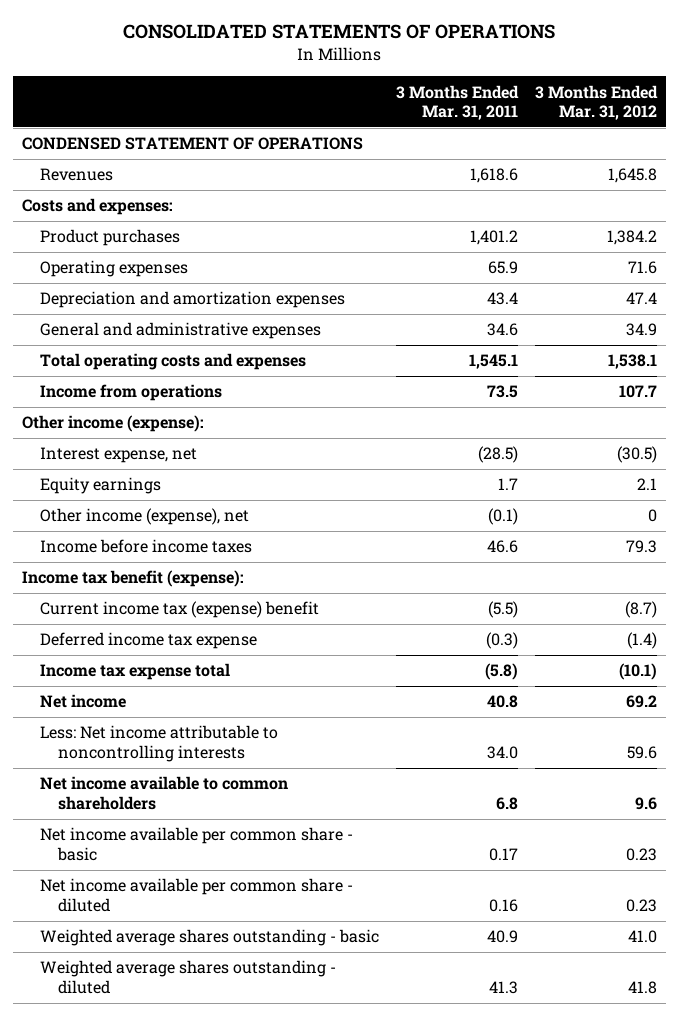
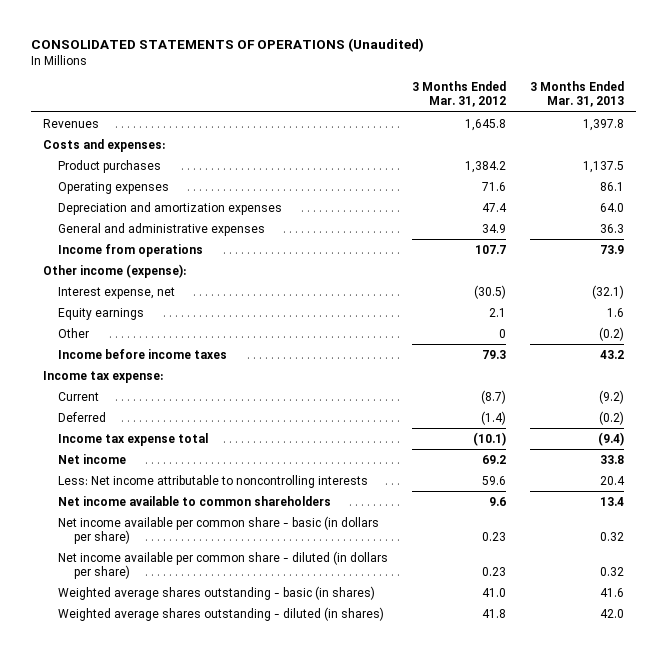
[123,24,556,40] CONSOLIDATED STATEMENTS OF OPERATIONS -> [30,37,424,52] CONSOLIDATED STATEMENTS OF OPERATIONS (Unaudited)
[395,84,519,121] 3 Months Ended Mar. 31, 2011 -> none
none -> [530,81,625,108] 3 Months Ended Mar. 31, 2013
[21,137,363,151] CONDENSED STATEMENT OF OPERATIONS -> none
[39,353,306,371] Total operating costs and expenses -> none
[39,508,249,526] Other income (expense), net -> [58,327,90,338] Other
[21,570,244,588] Income tax benefit (expense): -> [42,370,163,383] Income tax expense:
[39,601,319,619] Current income tax (expense) benefit -> [58,391,100,401] Current
[39,632,257,650] Deferred income tax expense -> [58,411,107,422] Deferred
[39,827,353,861] Net income available per common share - basic -> [58,515,380,544] Net income available per common share - basic (in dollars per share)
[39,878,353,912] Net income available per common share - diluted -> [58,550,389,579] Net income available per common share - diluted (in dollars per share)
[39,929,379,947] Weighted average shares outstanding - basic -> [58,585,376,600] Weighted average shares outstanding - basic (in shares)
[39,960,336,994] Weighted average shares outstanding - diluted -> [58,606,385,621] Weighted average shares outstanding - diluted (in shares)

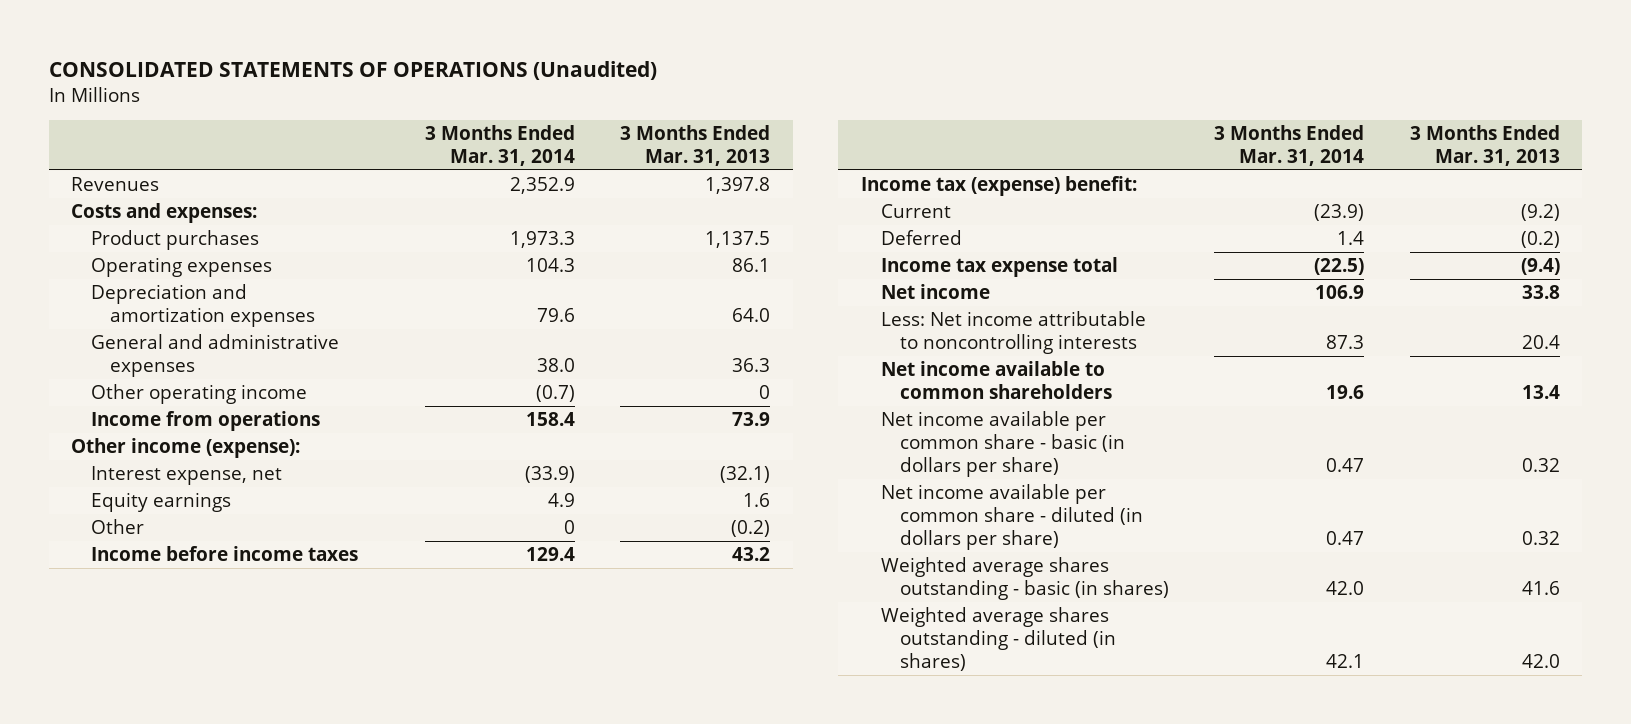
[412,81,507,108] 3 Months Ended Mar. 31, 2012 -> none
none -> [424,125,575,166] 3 Months Ended Mar. 31, 2014
none -> [90,384,307,405] Other operating income
[42,370,163,383] Income tax expense: -> [860,176,1137,197] Income tax (expense) benefit:

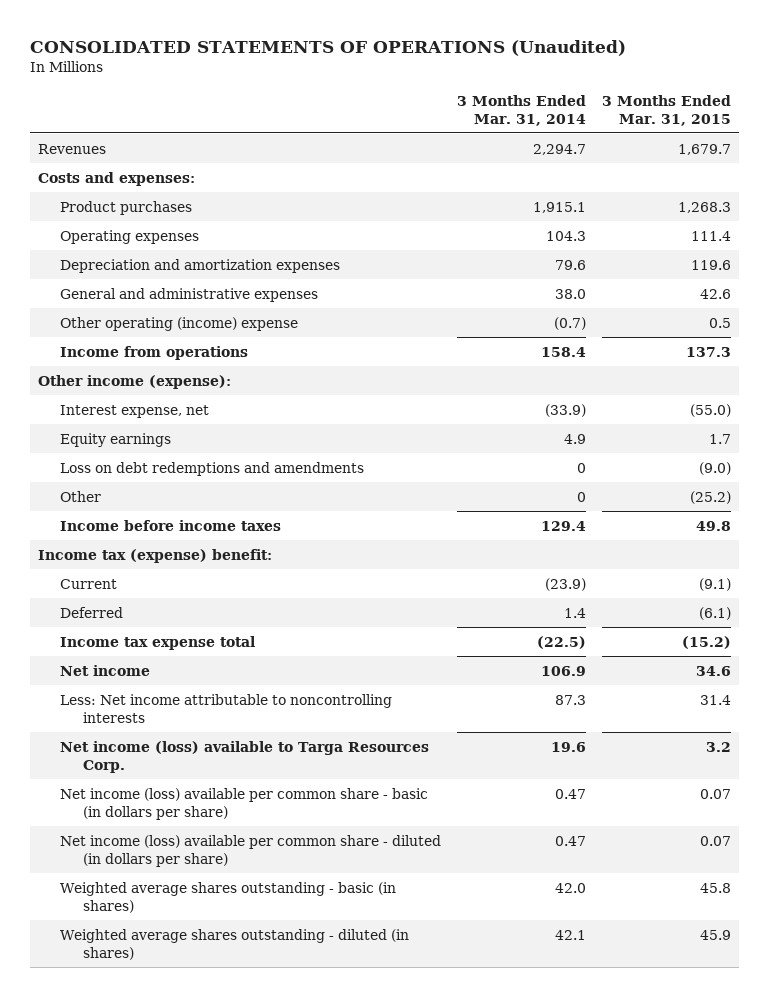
[619,125,770,166] 3 Months Ended Mar. 31, 2013 -> none
none -> [601,94,731,126] 3 Months Ended Mar. 31, 2015
[509,177,575,195] 2,352.9 -> [533,143,587,155] 2,294.7
[509,231,575,249] 1,973.3 -> [533,201,587,213] 1,915.1
[90,384,307,405] Other operating income -> [60,316,299,331] Other operating (income) expense
none -> [60,461,365,476] Loss on debt redemptions and amendments
[880,361,1113,399] Net income available to common shareholders -> [60,740,430,773] Net income (loss) available to Targa Resources Corp.
[880,411,1126,477] Net income available per common share - basic (in dollars per share) -> [60,787,429,820] Net income (loss) available per common share - basic (in dollars per share)
[880,484,1144,550] Net income available per common share - diluted (in dollars per share) -> [60,834,442,867] Net income (loss) available per common share - diluted (in dollars per share)

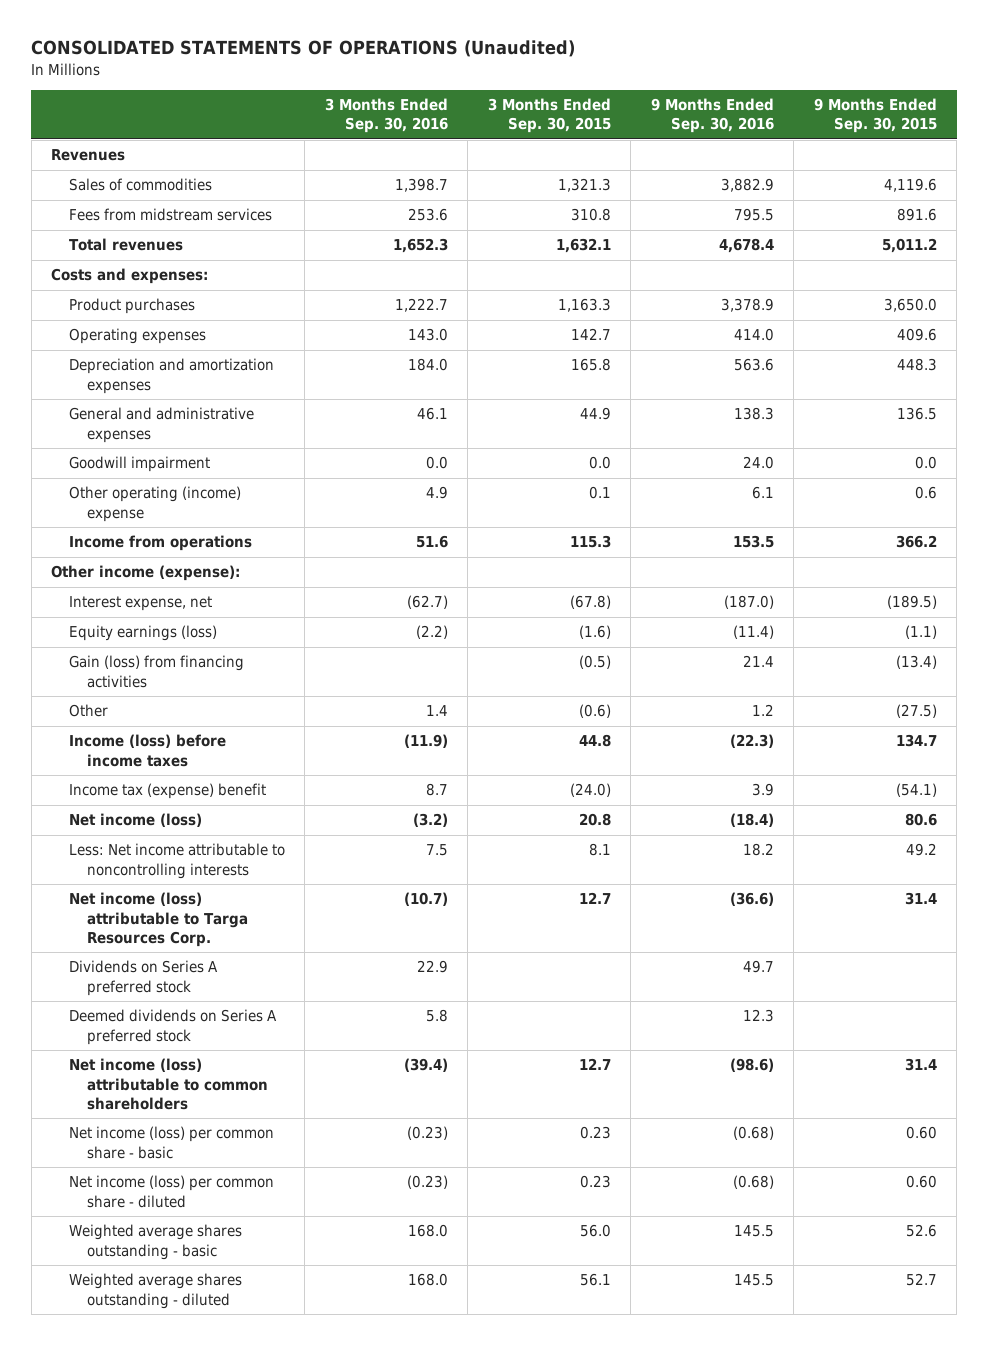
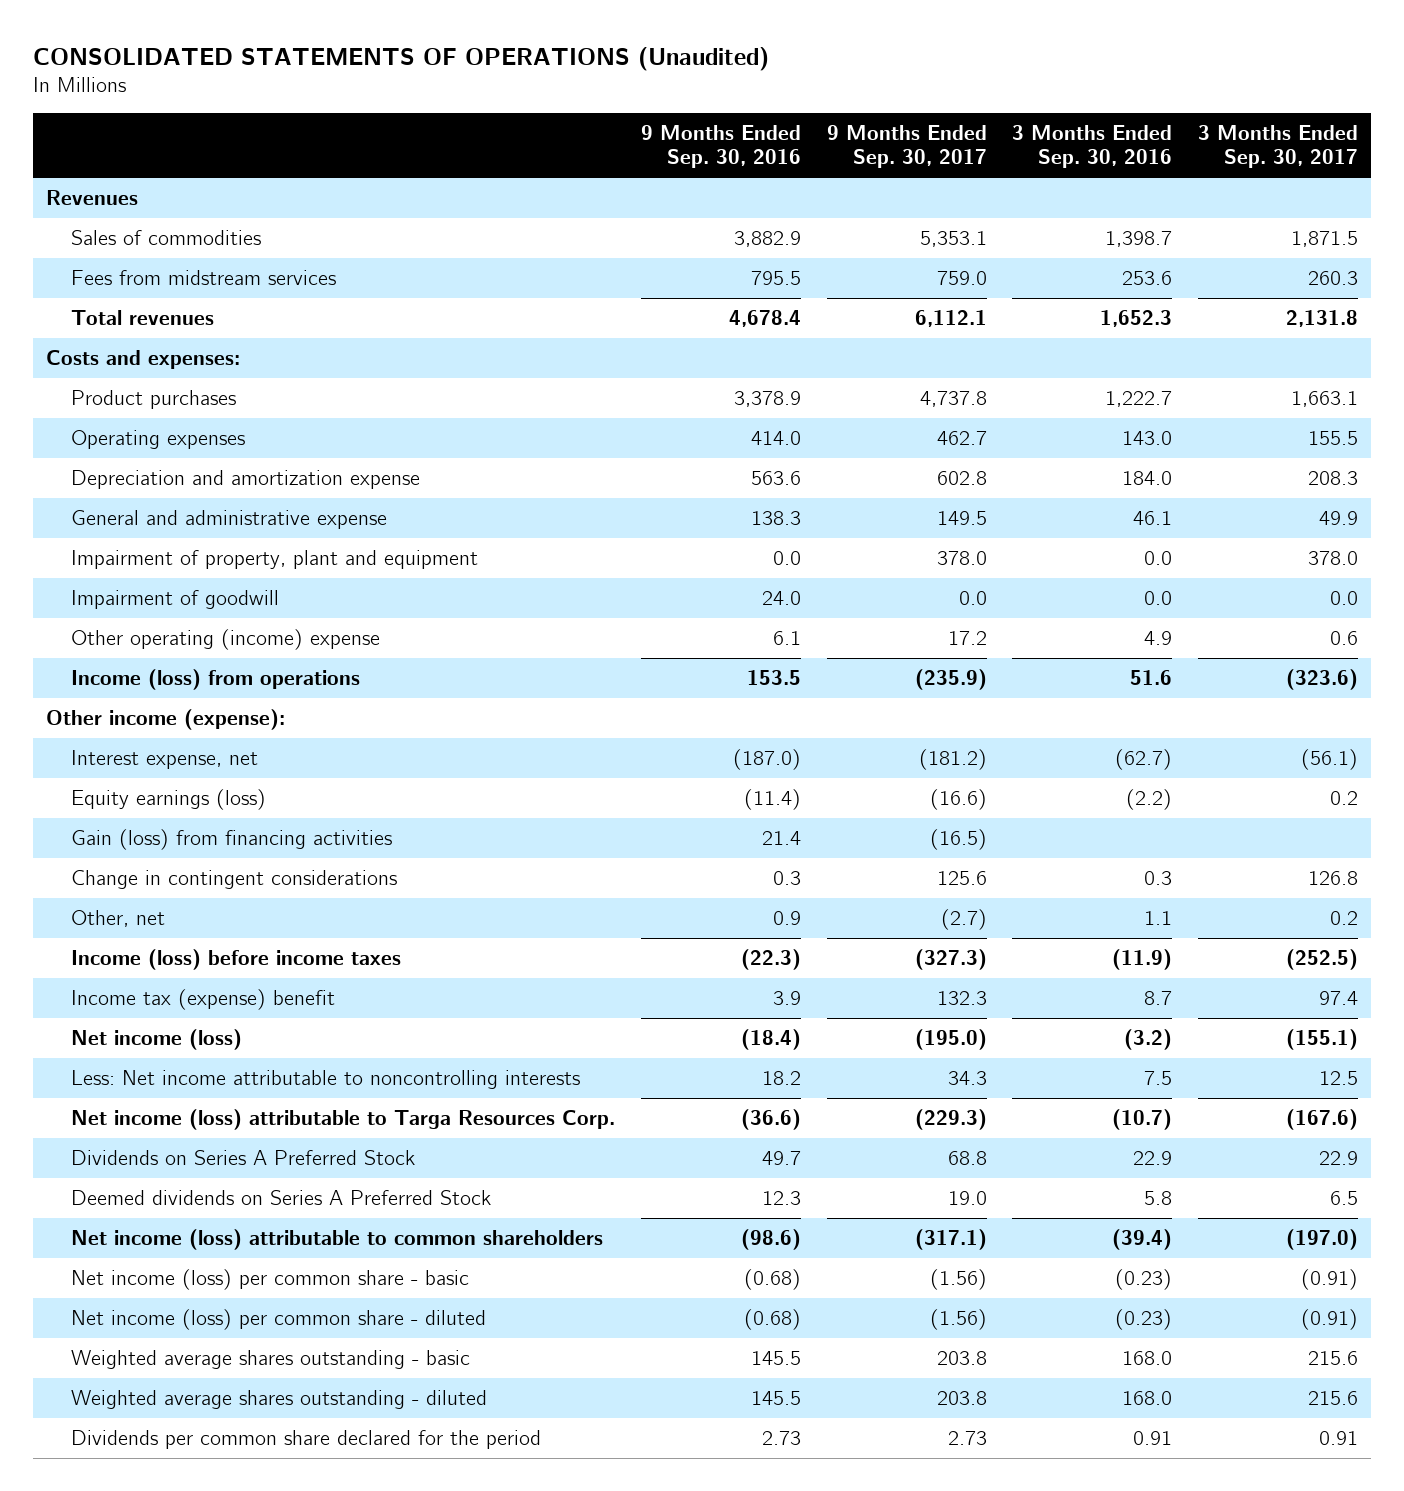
[487,98,611,134] 3 Months Ended Sep. 30, 2015 -> none
[813,98,937,134] 9 Months Ended Sep. 30, 2015 -> none
none -> [826,124,987,169] 9 Months Ended Sep. 30, 2017
none -> [1198,124,1359,169] 3 Months Ended Sep. 30, 2017
[68,358,274,394] Depreciation and amortization expenses -> [71,470,421,490] Depreciation and amortization expense
[68,407,254,443] General and administrative expenses -> [71,510,388,530] General and administrative expense
none -> [71,550,479,570] Impairment of property, plant and equipment
[68,456,210,473] Goodwill impairment -> [71,590,280,610] Impairment of goodwill
[68,535,252,552] Income from operations -> [71,669,361,691] Income (loss) from operations
none -> [71,870,398,890] Change in contingent considerations
[68,704,108,718] Other -> [71,910,166,928] Other, net
[425,705,448,717] 1.4 -> [1144,911,1173,926] 1.1
[751,704,774,717] 1.2 -> [772,911,801,926] 0.9
[68,960,218,996] Dividends on Series A preferred stock -> [71,1150,416,1166] Dividends on Series A Preferred Stock
[68,1009,277,1045] Deemed dividends on Series A preferred stock -> [71,1190,492,1206] Deemed dividends on Series A Preferred Stock
none -> [71,1430,542,1450] Dividends per common share declared for the period

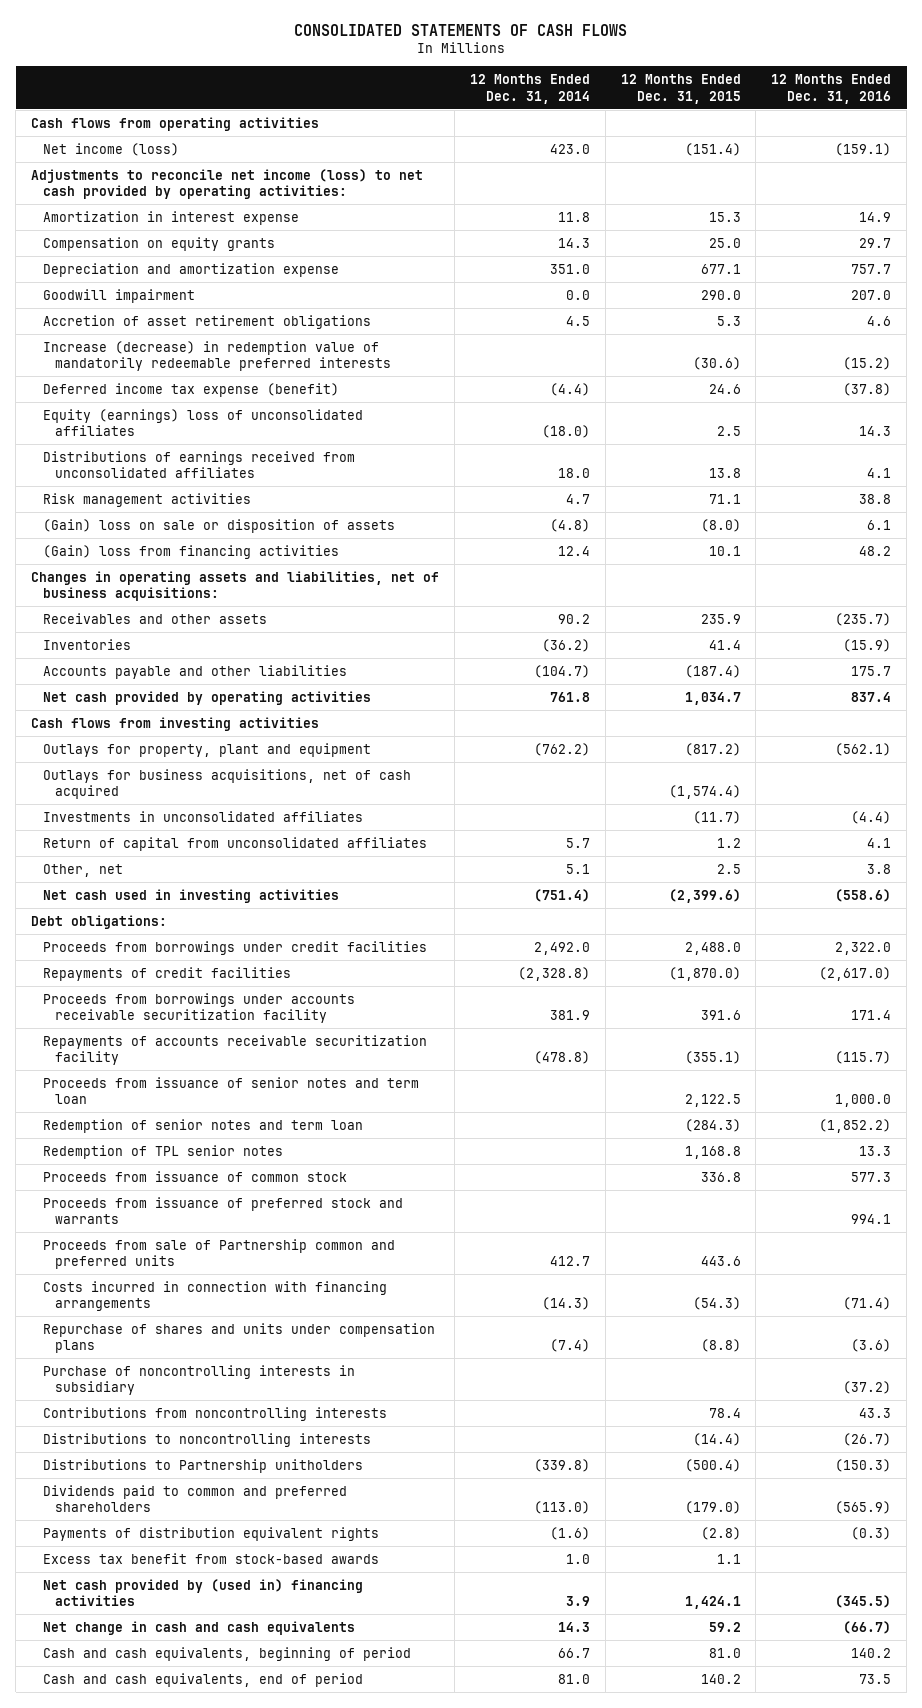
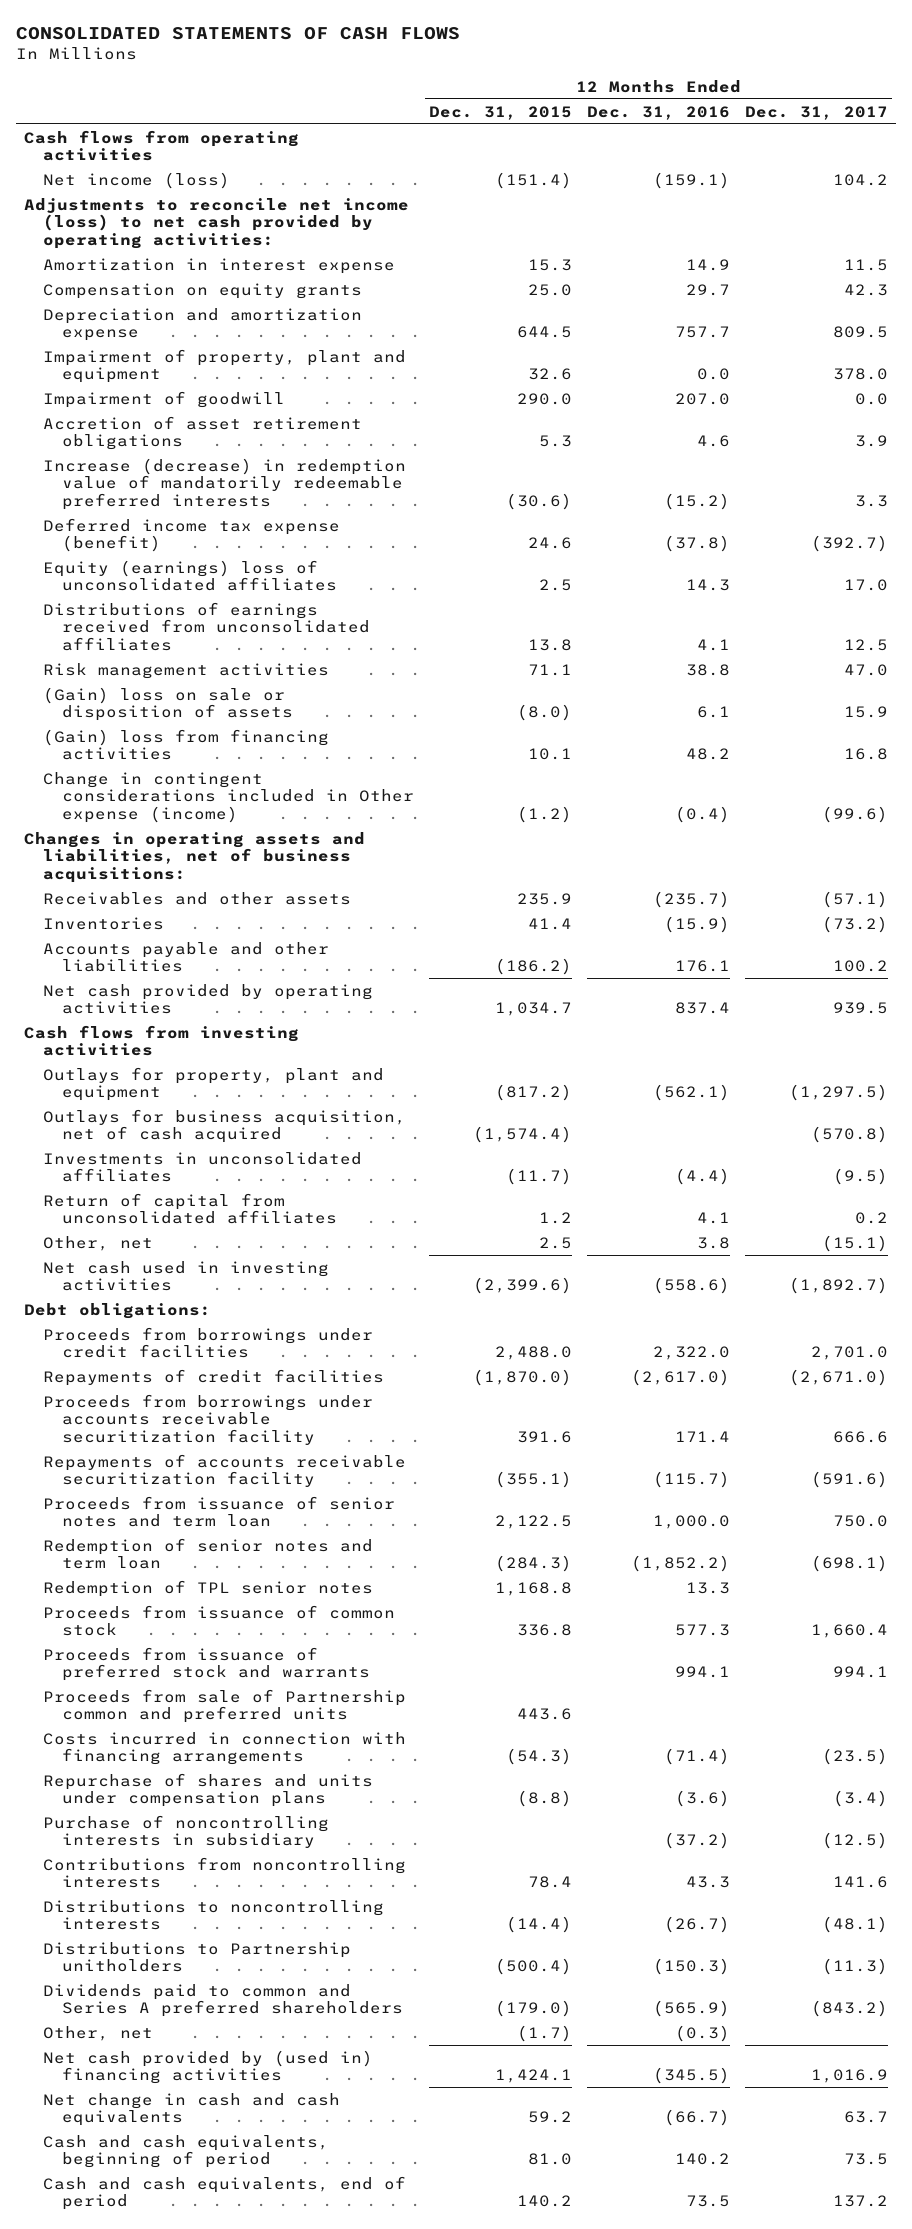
[469,74,590,104] 12 Months Ended Dec. 31, 2014 -> none
none -> [745,105,889,120] Dec. 31, 2017
[700,263,741,274] 677.1 -> [517,326,573,339] 644.5
none -> [42,348,406,384] Impairment of property, plant and equipment
[42,288,195,303] Goodwill impairment -> [42,390,285,408] Impairment of goodwill
none -> [42,771,414,823] Change in contingent considerations included in Other expense (income)
[684,664,741,678] (187.4) -> [495,958,573,976] (186.2)
[851,665,892,676] 175.7 -> [675,960,731,973] 176.1
[42,768,411,800] Outlays for business acquisitions, net of cash acquired -> [42,1108,406,1144] Outlays for business acquisition, net of cash acquired
[42,1526,379,1541] Payments of distribution equivalent rights -> none
[42,1552,379,1564] Excess tax benefit from stock-based awards -> none
[42,1484,347,1513] Dividends paid to common and preferred shareholders -> [42,1983,403,2018] Dividends paid to common and Series A preferred shareholders
none -> [42,2025,153,2041] Other, net

